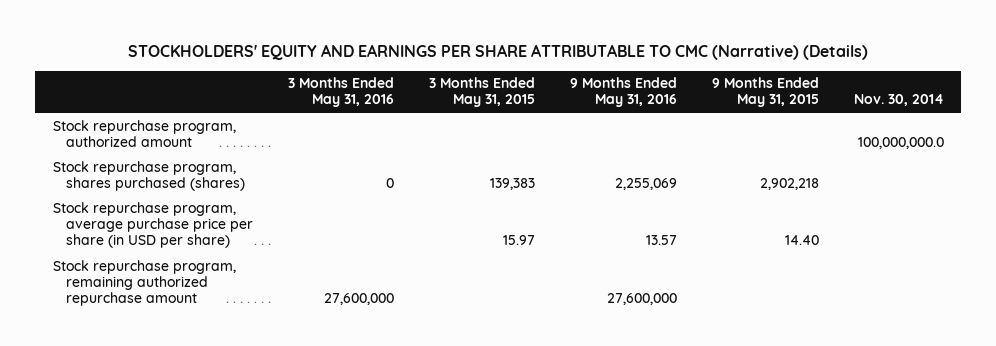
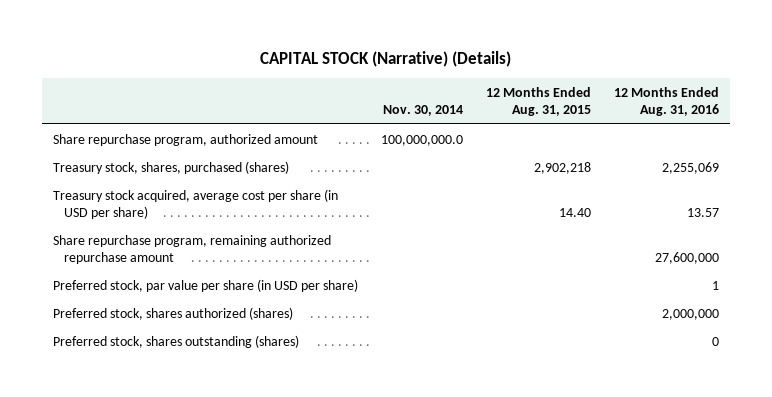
[128,43,869,60] STOCKHOLDERS' EQUITY AND EARNINGS PER SHARE ATTRIBUTABLE TO CMC (Narrative) (Details) -> [260,51,512,68] CAPITAL STOCK (Narrative) (Details)
[287,77,394,108] 3 Months Ended May 31, 2016 -> none
[428,77,535,108] 3 Months Ended May 31, 2015 -> none
[569,77,677,108] 9 Months Ended May 31, 2016 -> none
[711,77,819,108] 9 Months Ended May 31, 2015 -> none
none -> [485,86,591,117] 12 Months Ended Aug. 31, 2015
none -> [613,86,719,117] 12 Months Ended Aug. 31, 2016
[52,119,236,147] Stock repurchase program, authorized amount -> [53,133,319,146] Share repurchase program, authorized amount
[52,160,246,191] Stock repurchase program, shares purchased (shares) -> [53,160,290,174] Treasury stock, shares, purchased (shares)
[52,201,254,249] Stock repurchase program, average purchase price per share (in USD per share) -> [53,188,339,220] Treasury stock acquired, average cost per share (in USD per share)
[52,259,236,307] Stock repurchase program, remaining authorized repurchase amount -> [53,234,332,265] Share repurchase program, remaining authorized repurchase amount
none -> [53,278,359,292] Preferred stock, par value per share (in USD per share)
none -> [53,306,294,320] Preferred stock, shares authorized (shares)
none -> [53,334,300,348] Preferred stock, shares outstanding (shares)

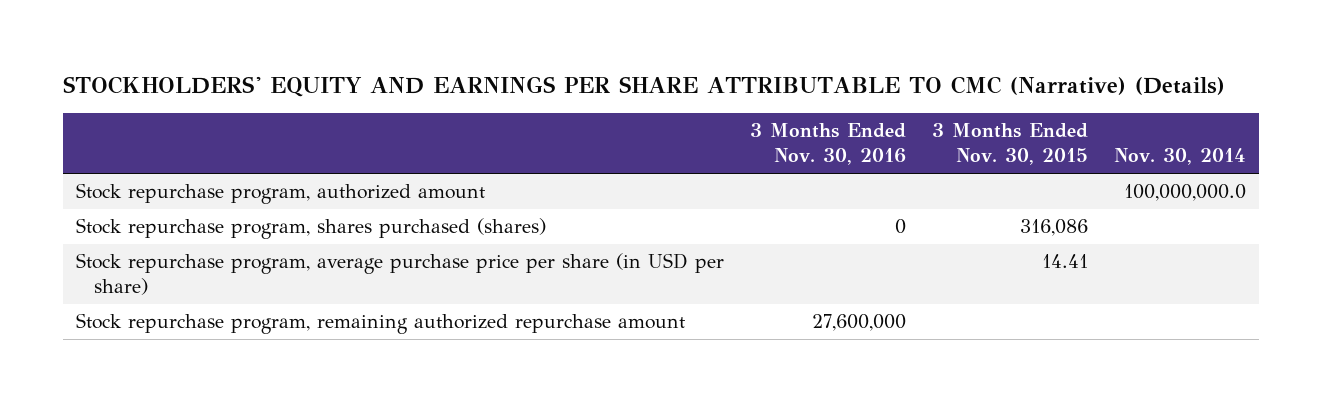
[260,51,512,68] CAPITAL STOCK (Narrative) (Details) -> [62,76,1225,98] STOCKHOLDERS' EQUITY AND EARNINGS PER SHARE ATTRIBUTABLE TO CMC (Narrative) (Details)
[485,86,591,117] 12 Months Ended Aug. 31, 2015 -> none
[613,86,719,117] 12 Months Ended Aug. 31, 2016 -> none
none -> [749,123,906,166] 3 Months Ended Nov. 30, 2016
none -> [932,123,1089,166] 3 Months Ended Nov. 30, 2015
[53,278,359,292] Preferred stock, par value per share (in USD per share) -> none
[53,306,294,320] Preferred stock, shares authorized (shares) -> none
[53,334,300,348] Preferred stock, shares outstanding (shares) -> none
[53,133,319,146] Share repurchase program, authorized amount -> [75,183,485,205] Stock repurchase program, authorized amount
[53,160,290,174] Treasury stock, shares, purchased (shares) -> [75,218,546,240] Stock repurchase program, shares purchased (shares)
[53,188,339,220] Treasury stock acquired, average cost per share (in USD per share) -> [75,253,724,296] Stock repurchase program, average purchase price per share (in USD per share)
[53,234,332,265] Share repurchase program, remaining authorized repurchase amount -> [75,313,685,335] Stock repurchase program, remaining authorized repurchase amount

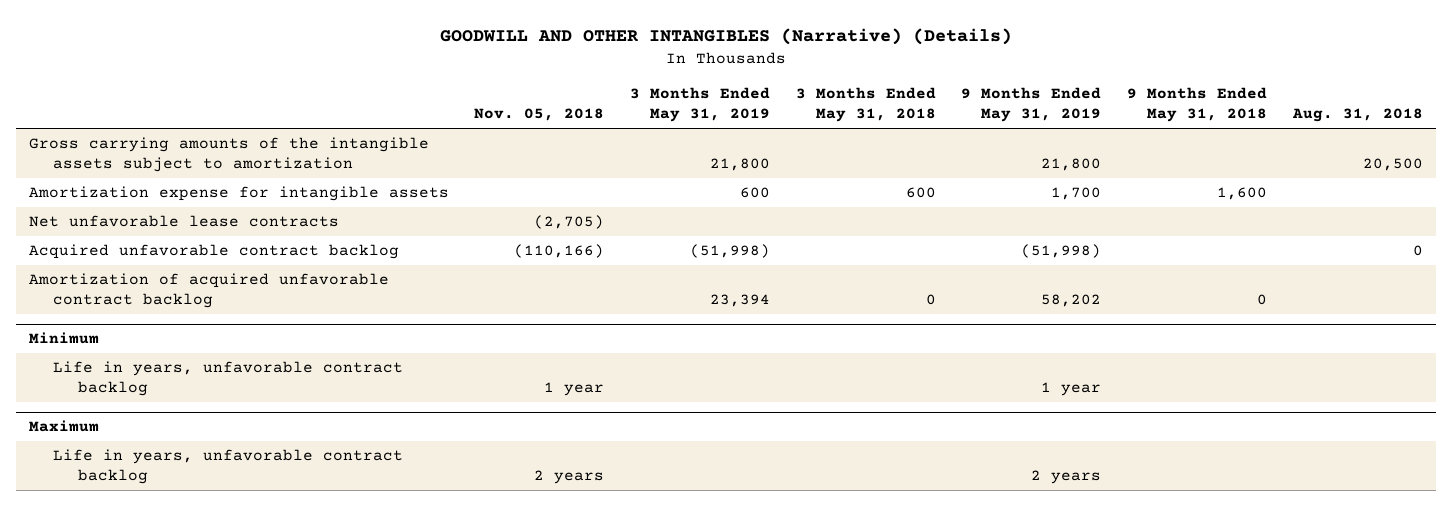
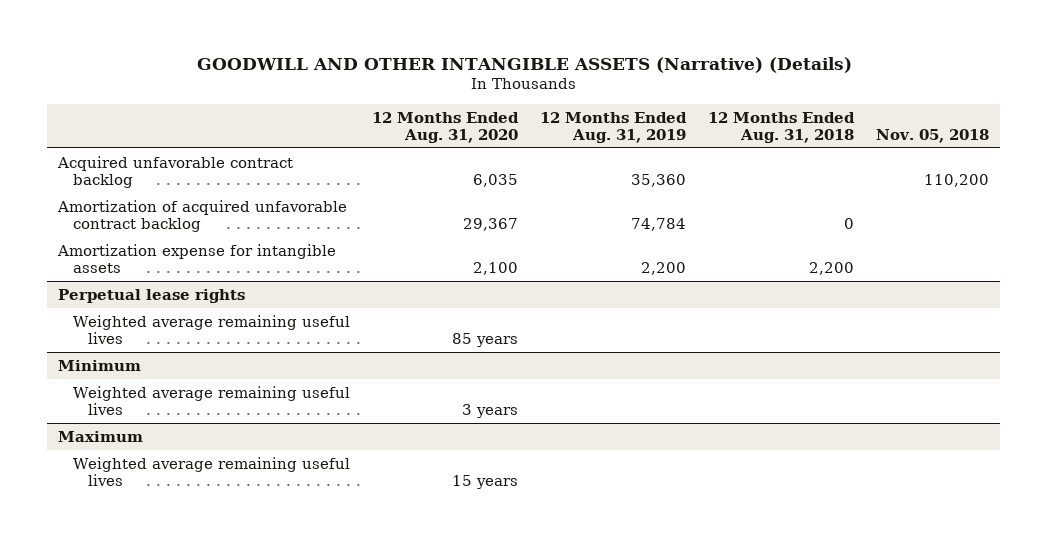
[439,28,1012,46] GOODWILL AND OTHER INTANGIBLES (Narrative) (Details) -> [196,56,852,73] GOODWILL AND OTHER INTANGIBLE ASSETS (Narrative) (Details)
[630,87,771,123] 3 Months Ended May 31, 2019 -> none
[795,87,936,123] 3 Months Ended May 31, 2018 -> none
[961,87,1102,123] 9 Months Ended May 31, 2019 -> none
[1127,87,1268,123] 9 Months Ended May 31, 2018 -> none
[1291,108,1423,123] Aug. 31, 2018 -> none
none -> [372,111,520,143] 12 Months Ended Aug. 31, 2020
none -> [540,111,688,143] 12 Months Ended Aug. 31, 2019
none -> [708,111,856,143] 12 Months Ended Aug. 31, 2018
[28,137,429,173] Gross carrying amounts of the intangible assets subject to amortization -> none
[28,215,339,228] Net unfavorable lease contracts -> none
[514,244,605,259] (110,166) -> [924,173,990,187] 110,200
[28,186,449,202] Amortization expense for intangible assets -> [57,243,337,273] Amortization expense for intangible assets
none -> [58,288,246,303] Perpetual lease rights
none -> [73,314,351,344] Weighted average remaining useful lives
[53,361,404,397] Life in years, unfavorable contract backlog -> none
none -> [73,385,351,415] Weighted average remaining useful lives
[53,449,404,485] Life in years, unfavorable contract backlog -> none
none -> [73,456,351,486] Weighted average remaining useful lives

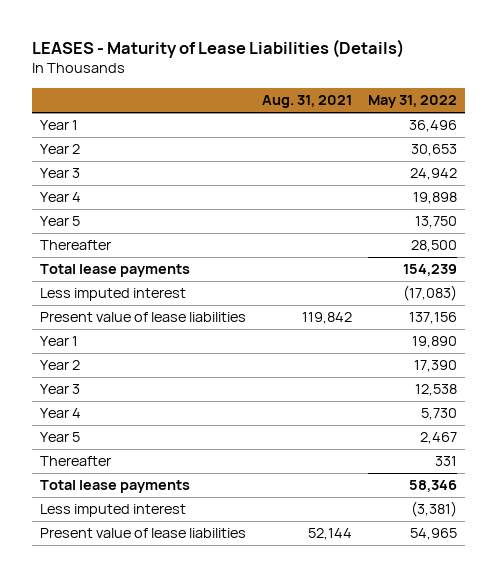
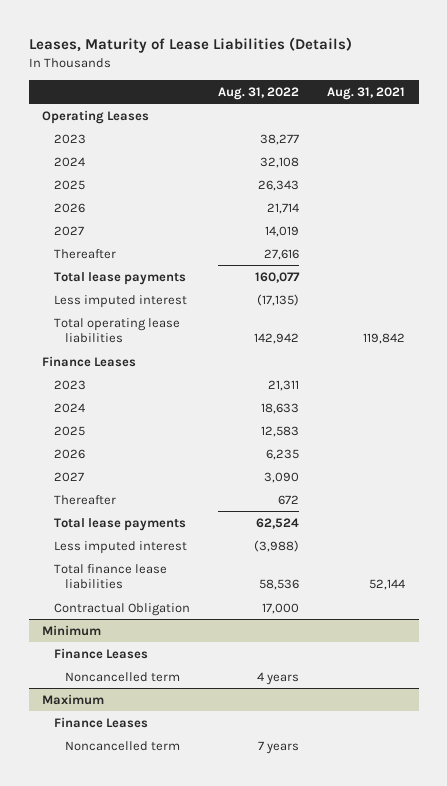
[31,38,404,58] LEASES - Maturity of Lease Liabilities (Details) -> [28,37,352,54] Leases, Maturity of Lease Liabilities (Details)
[367,95,457,109] May 31, 2022 -> none
none -> [217,86,299,100] Aug. 31, 2022
none -> [42,109,150,124] Operating Leases
[39,120,78,131] Year 1 -> [53,133,86,144] 2023
[39,144,80,155] Year 2 -> [53,156,85,167] 2024
[39,168,80,179] Year 3 -> [53,179,85,190] 2025
[39,192,81,203] Year 4 -> [53,202,85,213] 2026
[39,216,80,227] Year 5 -> [53,225,84,236] 2027
[39,312,246,323] Present value of lease liabilities -> [53,317,180,344] Total operating lease liabilities
none -> [42,355,137,367] Finance Leases
[39,336,78,347] Year 1 -> [53,379,86,390] 2023
[39,360,80,371] Year 2 -> [53,402,85,413] 2024
[39,384,80,395] Year 3 -> [53,425,85,436] 2025
[39,408,81,419] Year 4 -> [53,448,85,459] 2026
[39,432,80,443] Year 5 -> [53,471,84,482] 2027
[39,528,246,539] Present value of lease liabilities -> [53,563,167,590] Total finance lease liabilities
none -> [53,602,190,616] Contractual Obligation
none -> [42,624,102,636] Minimum
none -> [53,647,148,659] Finance Leases
none -> [65,671,181,682] Noncancelled term
none -> [42,693,105,705] Maximum
none -> [53,716,148,728] Finance Leases
none -> [65,740,181,751] Noncancelled term

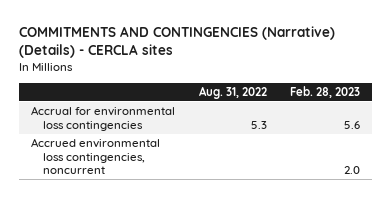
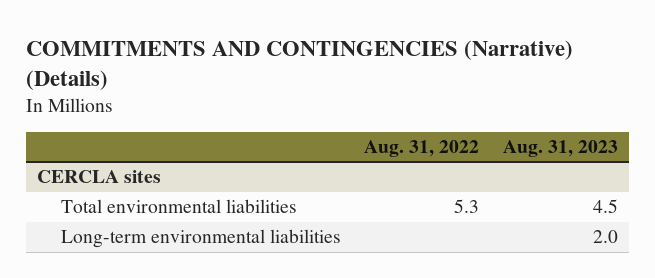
[19,26,336,59] COMMITMENTS AND CONTINGENCIES (Narrative) (Details) - CERCLA sites -> [25,39,573,90] COMMITMENTS AND CONTINGENCIES (Narrative) (Details)
[290,85,361,98] Feb. 28, 2023 -> none
none -> [502,139,618,157] Aug. 31, 2023
[31,106,176,131] Accrual for environmental loss contingencies -> none
[31,138,161,175] Accrued environmental loss contingencies, noncurrent -> none
none -> [37,170,162,184] CERCLA sites
none -> [61,199,298,214] Total environmental liabilities
none -> [61,229,342,249] Long-term environmental liabilities

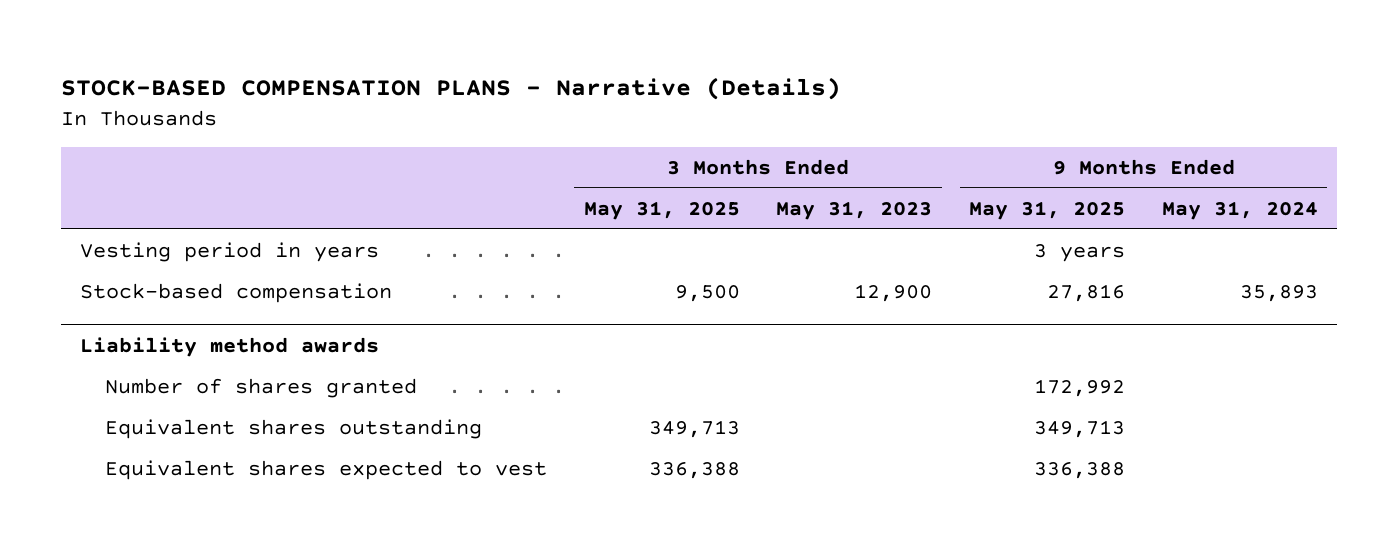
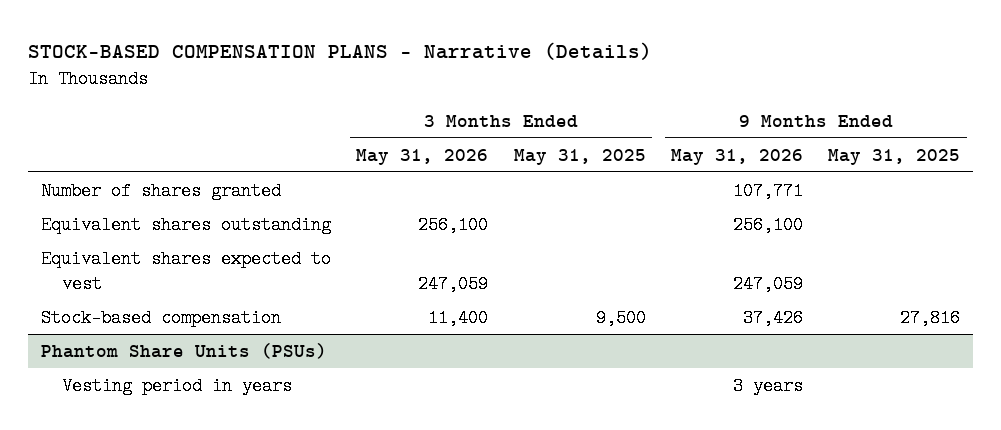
[776,200,933,220] May 31, 2023 -> none
[1162,200,1319,220] May 31, 2024 -> none
none -> [356,148,489,165] May 31, 2026
none -> [670,148,803,165] May 31, 2026
[79,241,379,262] Vesting period in years -> none
none -> [40,181,281,200] Number of shares granted
none -> [40,215,331,234] Equivalent shares outstanding
none -> [40,249,331,293] Equivalent shares expected to vest
[104,377,417,398] Number of shares granted -> none
[104,418,482,439] Equivalent shares outstanding -> none
[104,459,547,480] Equivalent shares expected to vest -> none
[79,336,379,357] Liability method awards -> [40,342,327,359] Phantom Share Units (PSUs)
none -> [62,376,293,395] Vesting period in years

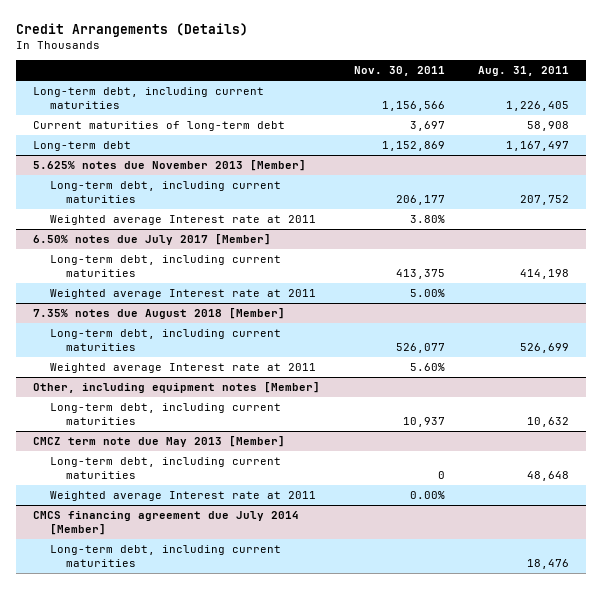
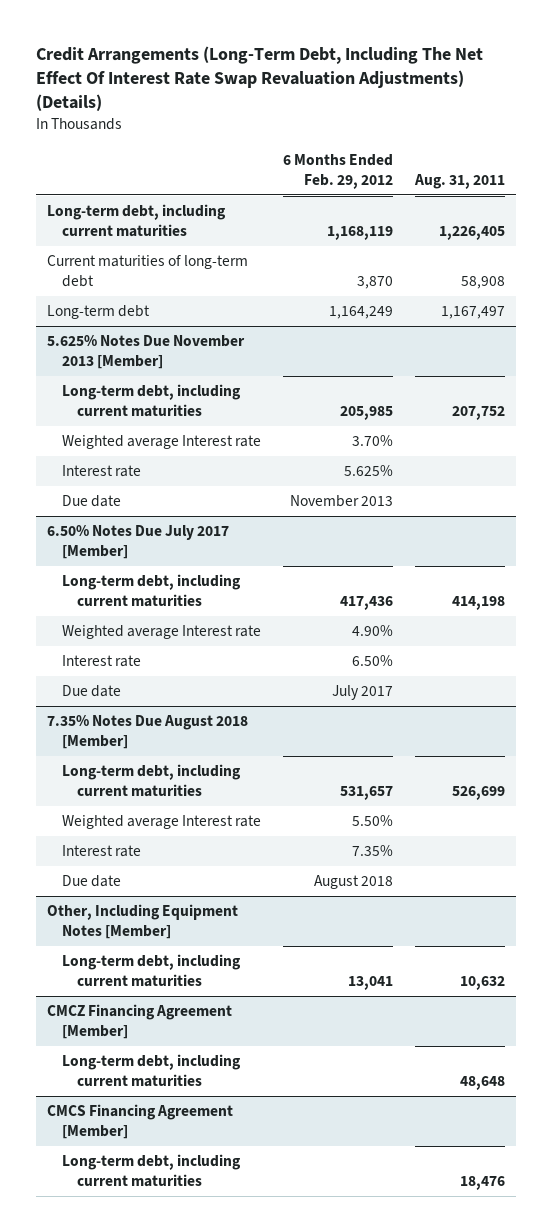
[16,22,249,37] Credit Arrangements (Details) -> [36,46,484,112] Credit Arrangements (Long-Term Debt, Including The Net Effect Of Interest Rate Swap Revaluation Adjustments) (Details)
[353,66,445,77] Nov. 30, 2011 -> none
none -> [283,154,394,189] 6 Months Ended Feb. 29, 2012
[33,160,307,172] 5.625% notes due November 2013 [Member] -> [47,335,246,369] 5.625% Notes Due November 2013 [Member]
[49,215,316,226] Weighted average Interest rate at 2011 -> [62,435,262,450] Weighted average Interest rate
none -> [62,465,142,478] Interest rate
none -> [62,495,122,508] Due date
[33,234,272,246] 6.50% notes due July 2017 [Member] -> [47,525,230,559] 6.50% Notes Due July 2017 [Member]
[49,289,316,300] Weighted average Interest rate at 2011 -> [62,625,262,640] Weighted average Interest rate
none -> [62,655,142,668] Interest rate
none -> [62,685,122,698] Due date
[33,308,286,320] 7.35% notes due August 2018 [Member] -> [47,715,249,749] 7.35% Notes Due August 2018 [Member]
[49,363,316,374] Weighted average Interest rate at 2011 -> [62,815,262,830] Weighted average Interest rate
none -> [62,845,142,858] Interest rate
none -> [62,875,122,888] Due date
[33,382,321,394] Other, including equipment notes [Member] -> [47,904,239,939] Other, Including Equipment Notes [Member]
[33,436,286,448] CMCZ term note due May 2013 [Member] -> [47,1004,233,1039] CMCZ Financing Agreement [Member]
[49,491,316,502] Weighted average Interest rate at 2011 -> none
[33,511,300,536] CMCS financing agreement due July 2014 [Member] -> [47,1104,234,1139] CMCS Financing Agreement [Member]

